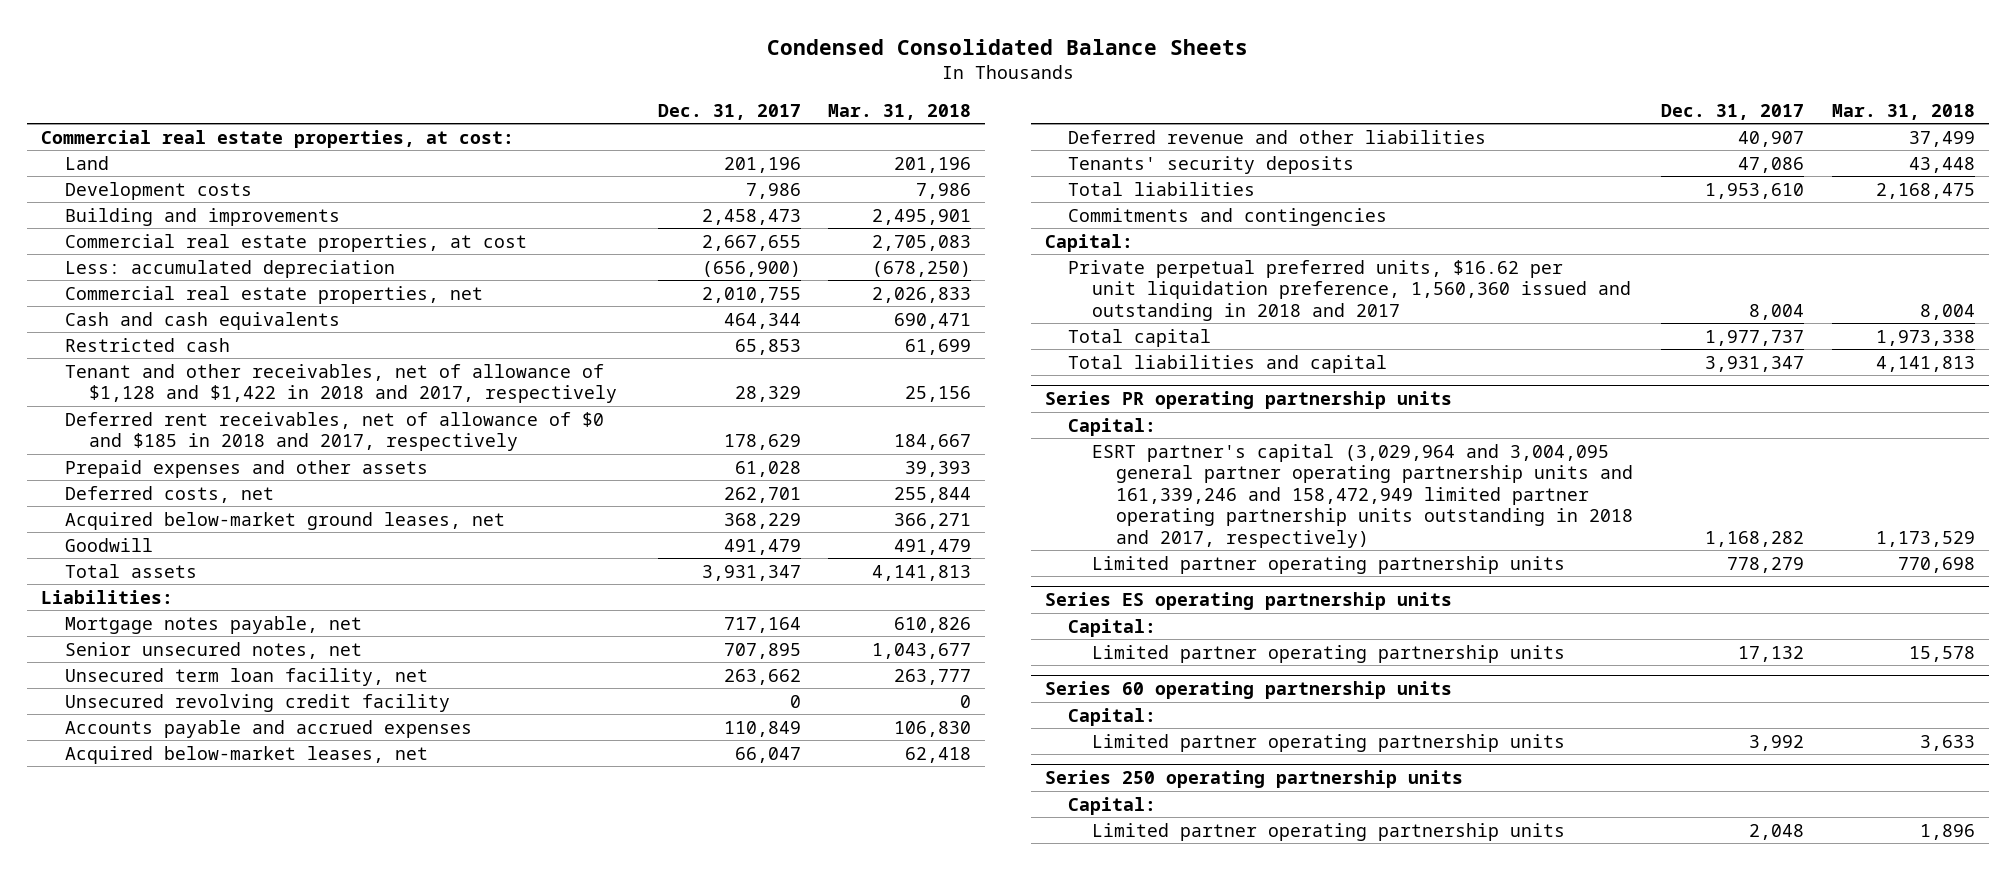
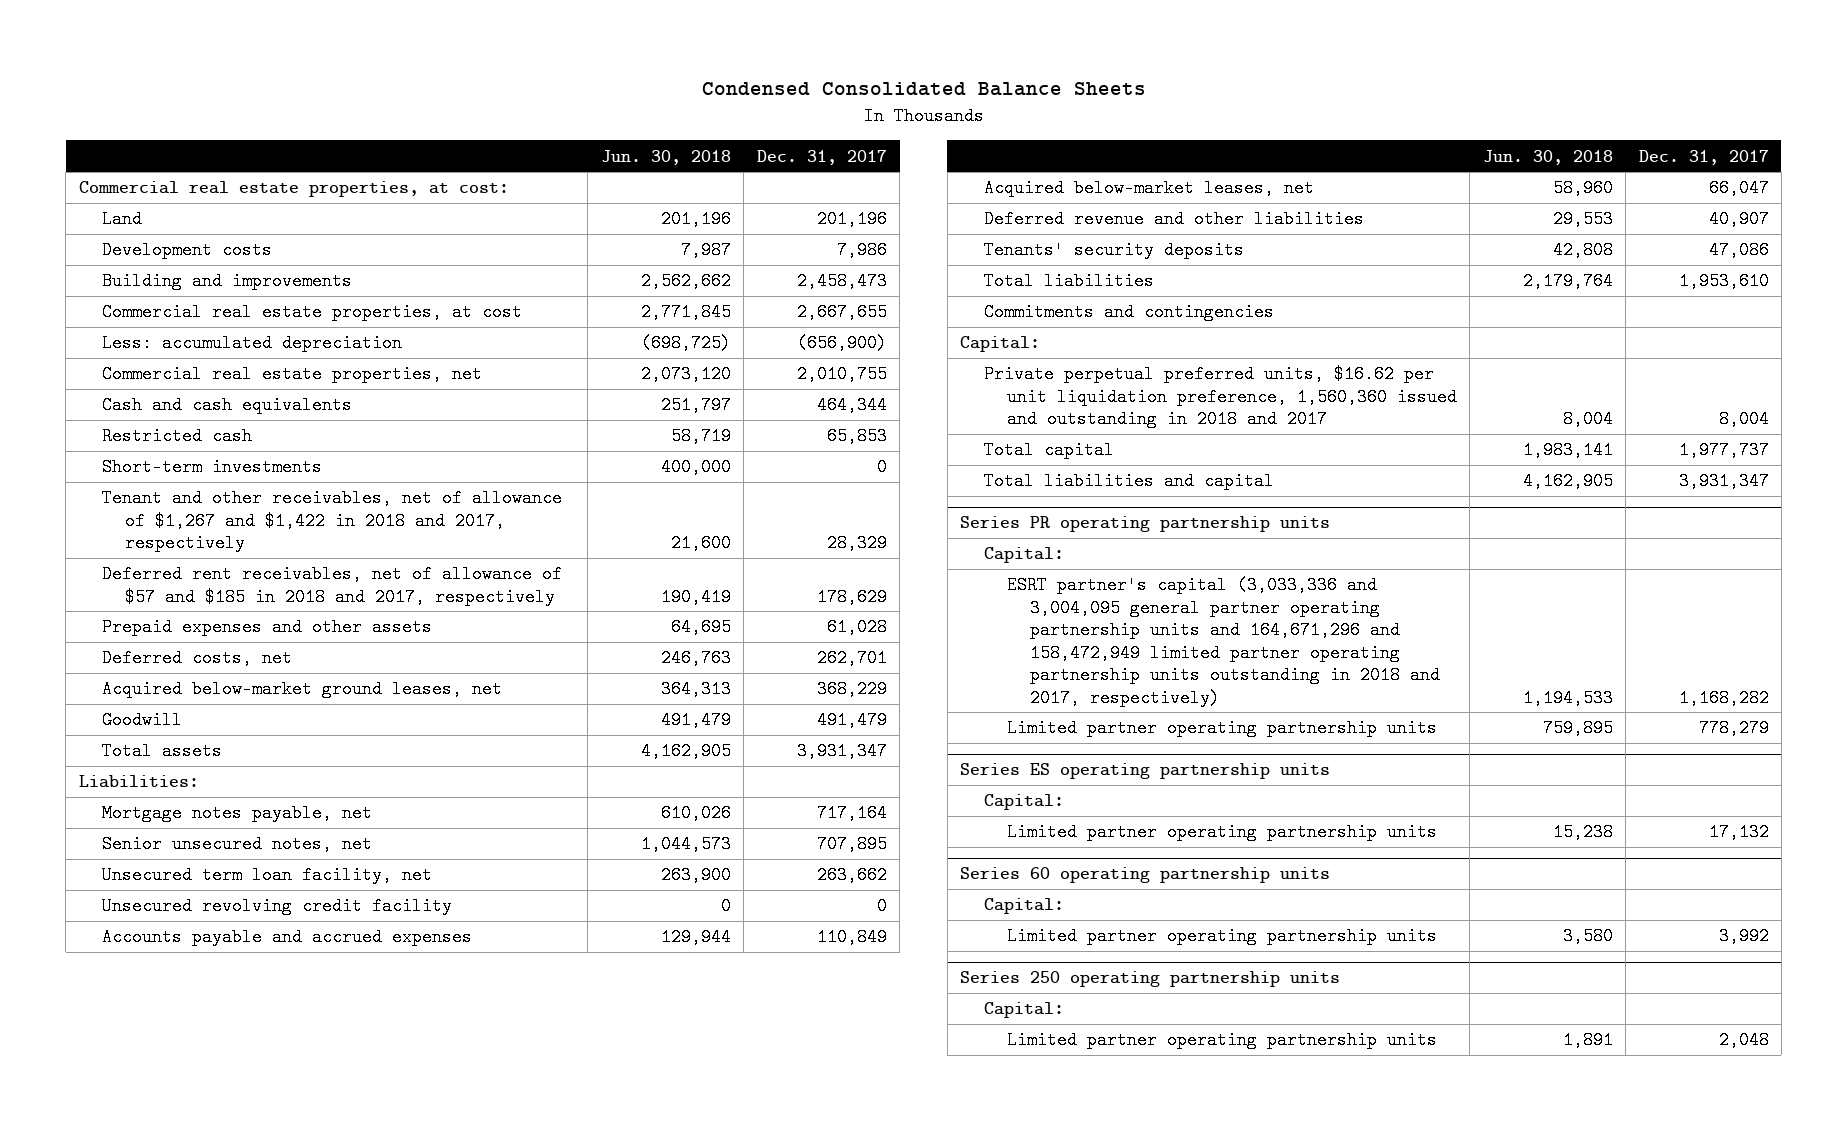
[828,103,972,120] Mar. 31, 2018 -> none
none -> [600,149,731,165] Jun. 30, 2018
none -> [101,458,322,477] Short-term investments
[64,363,617,404] Tenant and other receivables, net of allowance of $1,128 and $1,422 in 2018 and 2017, respectively -> [101,489,562,553] Tenant and other receivables, net of allowance of $1,267 and $1,422 in 2018 and 2017, respectively
[64,411,604,452] Deferred rent receivables, net of allowance of $0 and $185 in 2018 and 2017, respectively -> [101,565,562,606] Deferred rent receivables, net of allowance of $57 and $185 in 2018 and 2017, respectively
[1092,443,1634,548] ESRT partner's capital (3,029,964 and 3,004,095 general partner operating partnership units and 161,339,246 and 158,472,949 limited partner operating partnership units outstanding in 2018 and 2017, respectively) -> [1006,576,1440,707] ESRT partner's capital (3,033,336 and 3,004,095 general partner operating partnership units and 164,671,296 and 158,472,949 limited partner operating partnership units outstanding in 2018 and 2017, respectively)

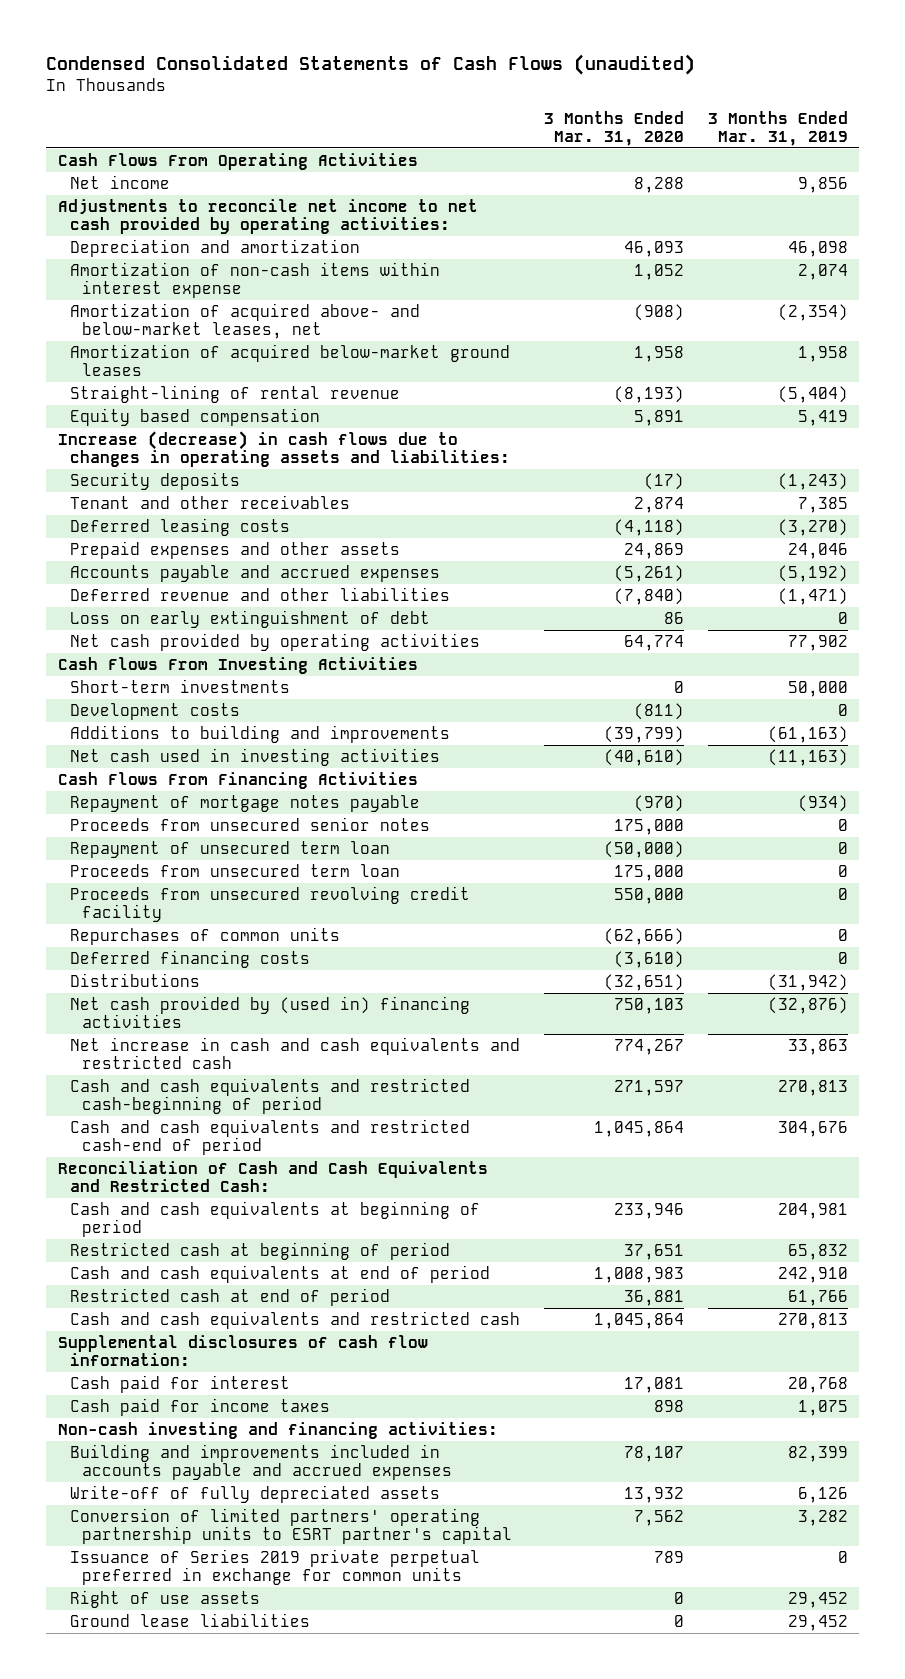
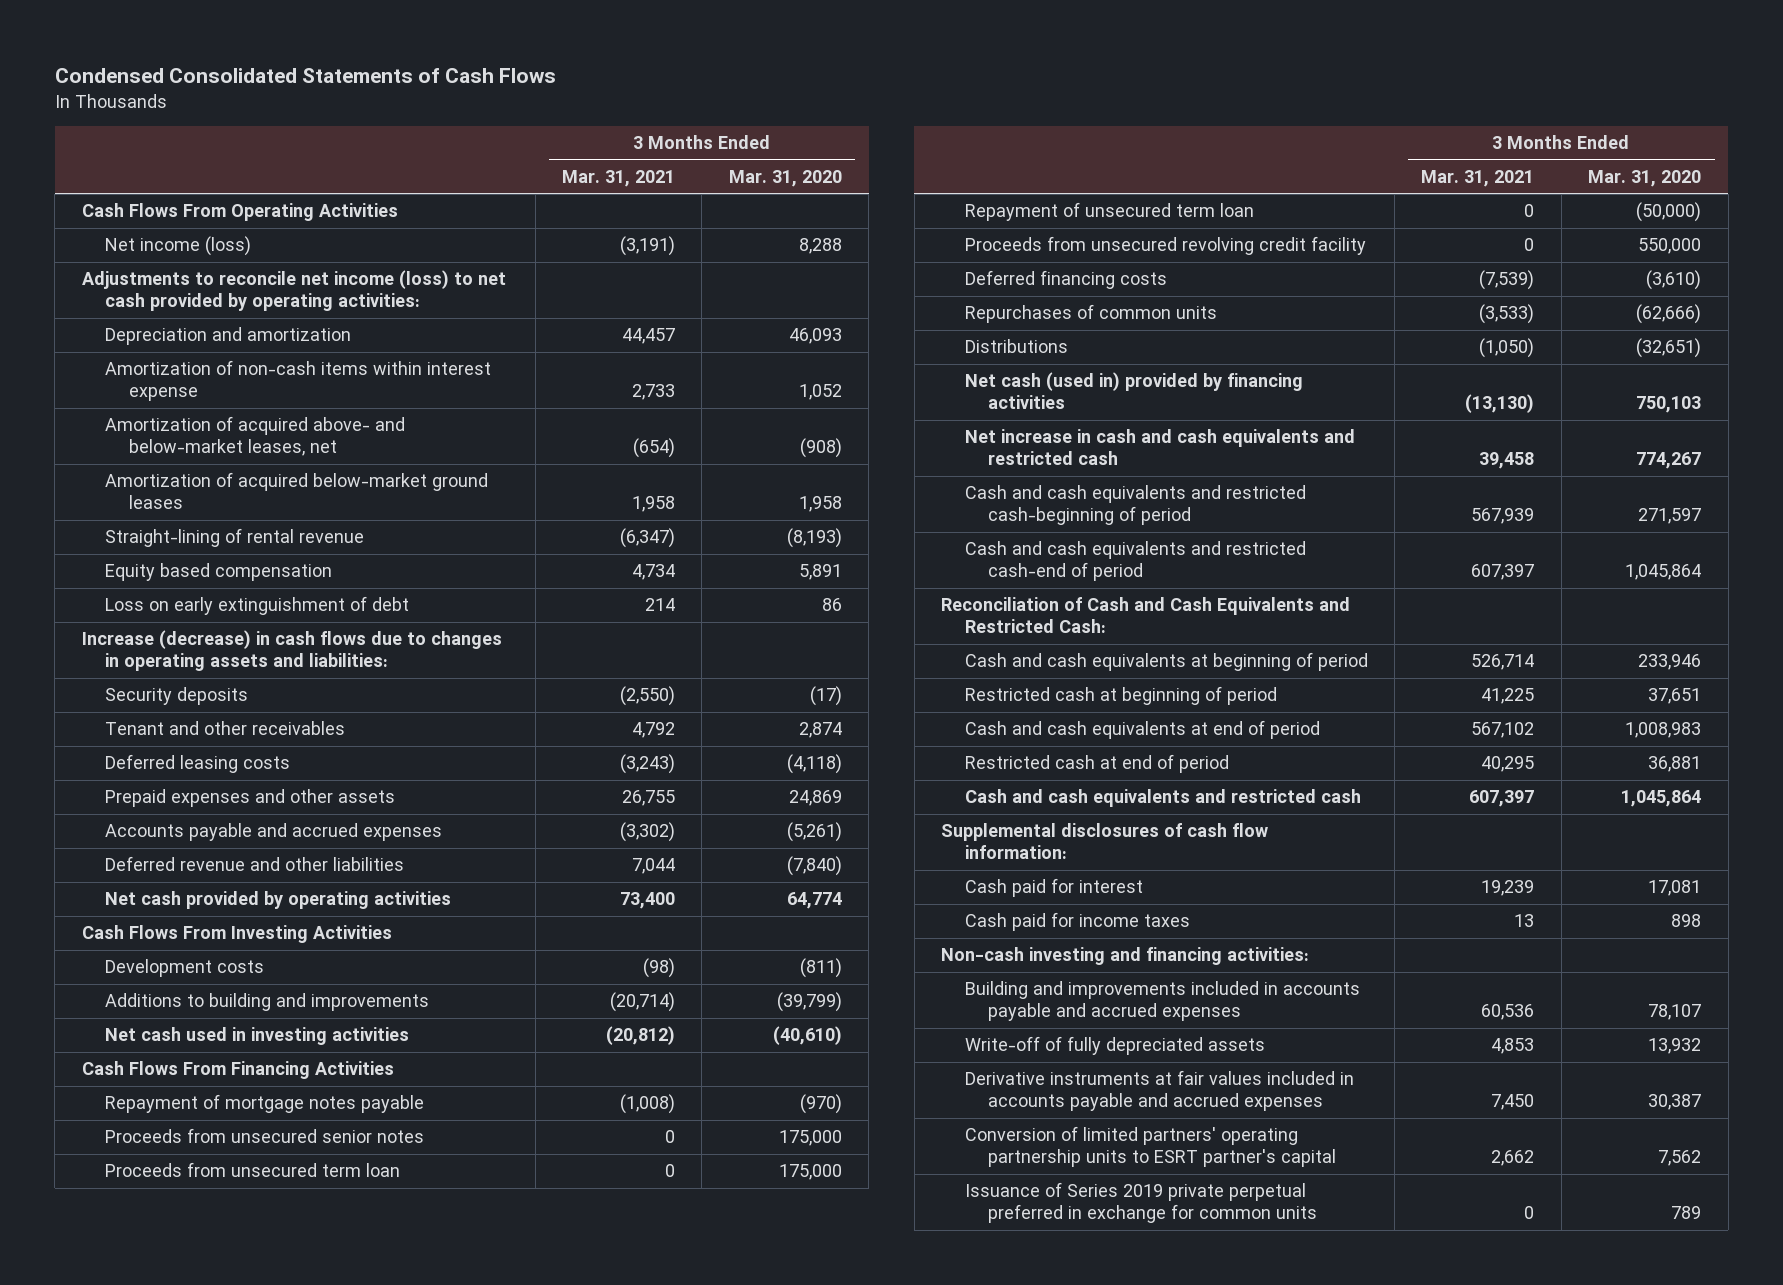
[45,54,695,76] Condensed Consolidated Statements of Cash Flows (unaudited) -> [54,68,556,84] Condensed Consolidated Statements of Cash Flows
[707,110,848,147] 3 Months Ended Mar. 31, 2019 -> none
none -> [562,169,676,187] Mar. 31, 2021
[70,174,171,189] Net income -> [105,236,252,257] Net income (loss)
[57,198,478,235] Adjustments to reconcile net income to net cash provided by operating activities: -> [81,270,506,312] Adjustments to reconcile net income (loss) to net cash provided by operating activities:
[70,609,431,628] Loss on early extinguishment of debt -> [105,596,410,616] Loss on early extinguishment of debt
[70,678,291,693] Short-term investments -> none
[70,840,391,858] Repayment of unsecured term loan -> [964,202,1254,222] Repayment of unsecured term loan
[70,926,341,945] Repurchases of common units -> [964,304,1217,324] Repurchases of common units
[70,995,471,1029] Net cash provided by (used in) financing activities -> [964,372,1303,410] Net cash (used in) provided by financing activities
none -> [964,1070,1354,1112] Derivative instruments at fair values included in accounts payable and accrued expenses
[70,1589,261,1608] Right of use assets -> none
[70,1612,311,1627] Ground lease liabilities -> none

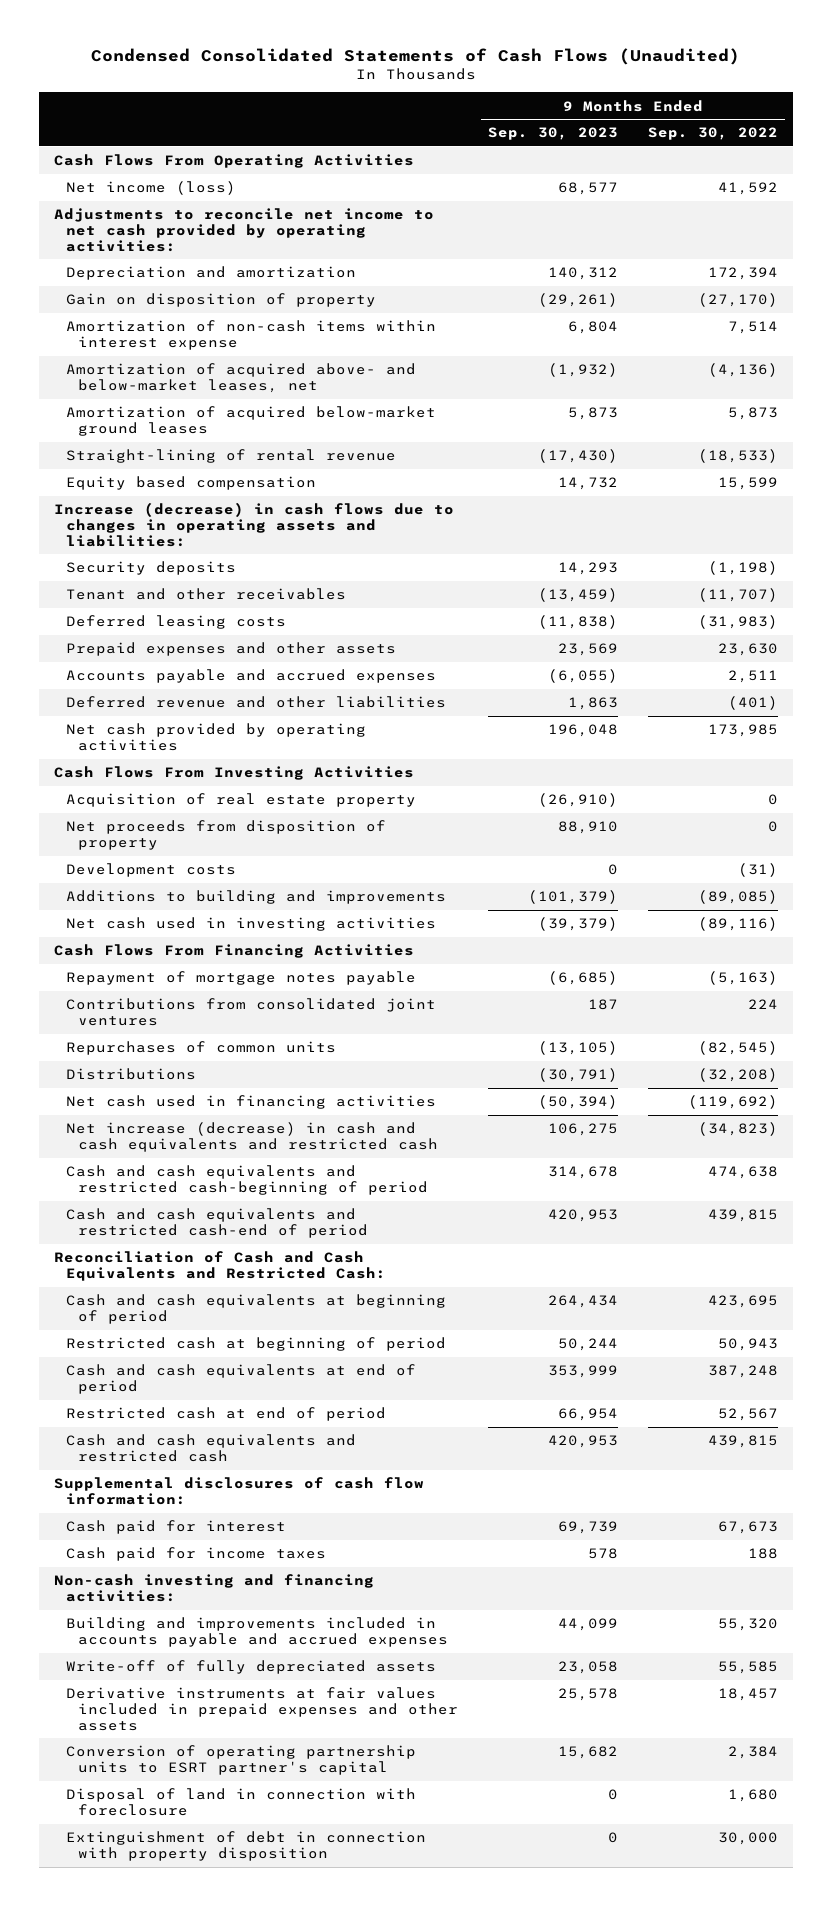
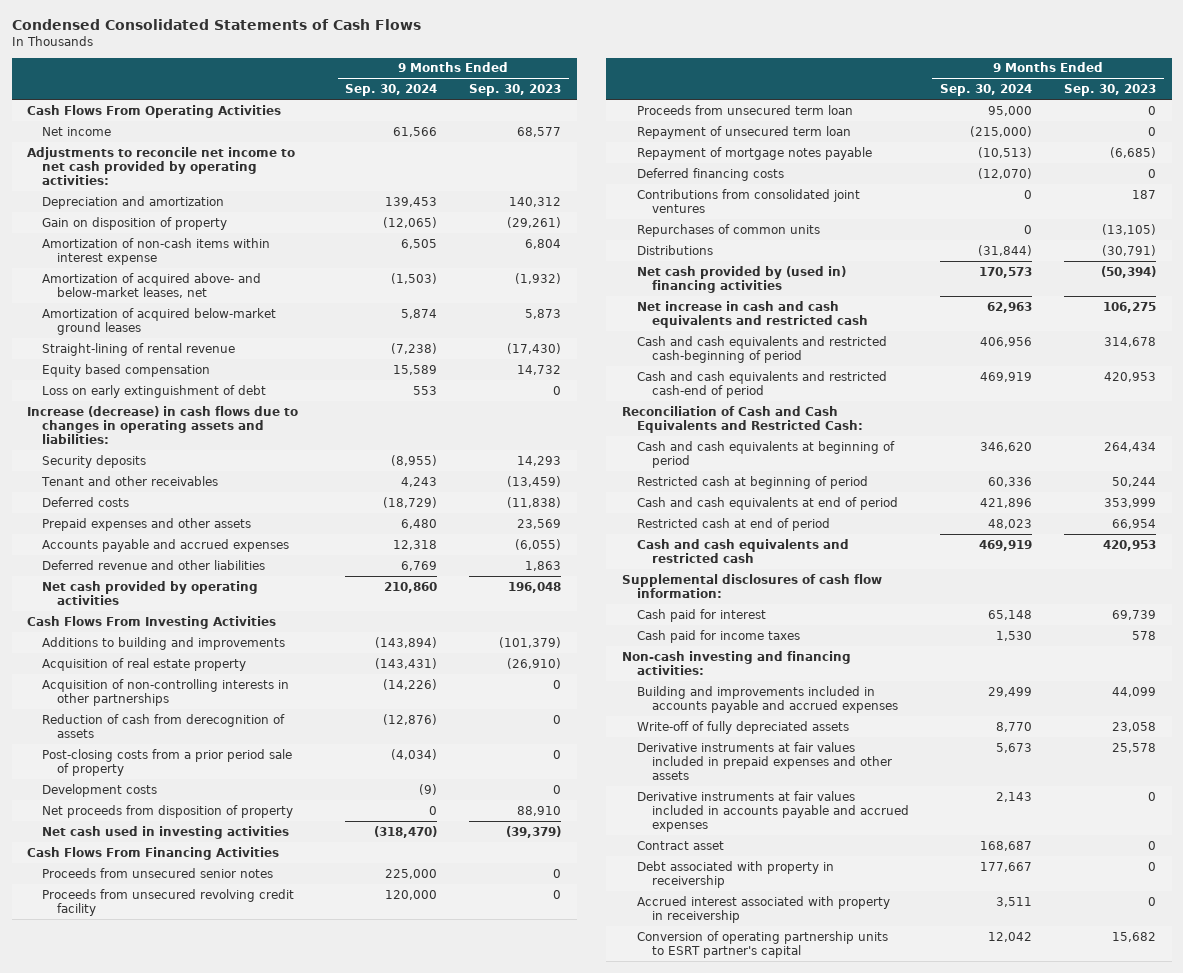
[91,47,741,65] Condensed Consolidated Statements of Cash Flows (Unaudited) -> [11,18,421,30] Condensed Consolidated Statements of Cash Flows
[647,127,778,141] Sep. 30, 2022 -> none
none -> [345,84,438,97] Sep. 30, 2024
[66,181,237,196] Net income (loss) -> [42,126,112,136] Net income
none -> [42,384,267,398] Loss on early extinguishment of debt
[66,615,287,630] Deferred leasing costs -> [42,496,130,507] Deferred costs
[66,890,447,905] Additions to building and improvements -> [42,636,286,650] Additions to building and improvements
none -> [42,678,290,706] Acquisition of non-controlling interests in other partnerships
none -> [42,713,286,738] Reduction of cash from derecognition of assets
none -> [42,748,293,776] Post-closing costs from a prior period sale of property
[66,820,387,850] Net proceeds from disposition of property -> [42,804,294,818] Net proceeds from disposition of property
none -> [42,867,274,878] Proceeds from unsecured senior notes
none -> [42,888,295,916] Proceeds from unsecured revolving credit facility
none -> [636,104,853,115] Proceeds from unsecured term loan
none -> [636,125,851,139] Repayment of unsecured term loan
none -> [636,167,784,181] Deferred financing costs
[66,1095,437,1110] Net cash used in financing activities -> [636,265,846,293] Net cash provided by (used in) financing activities
[66,1122,439,1152] Net increase (decrease) in cash and cash equivalents and restricted cash -> [636,300,868,328] Net increase in cash and cash equivalents and restricted cash
none -> [636,790,909,832] Derivative instruments at fair values included in accounts payable and accrued expenses
none -> [636,840,724,850] Contract asset
none -> [636,860,834,888] Debt associated with property in receivership
none -> [636,895,890,923] Accrued interest associated with property in receivership
[66,1788,417,1816] Disposal of land in connection with foreclosure -> none
[66,1831,427,1861] Extinguishment of debt in connection with property disposition -> none

